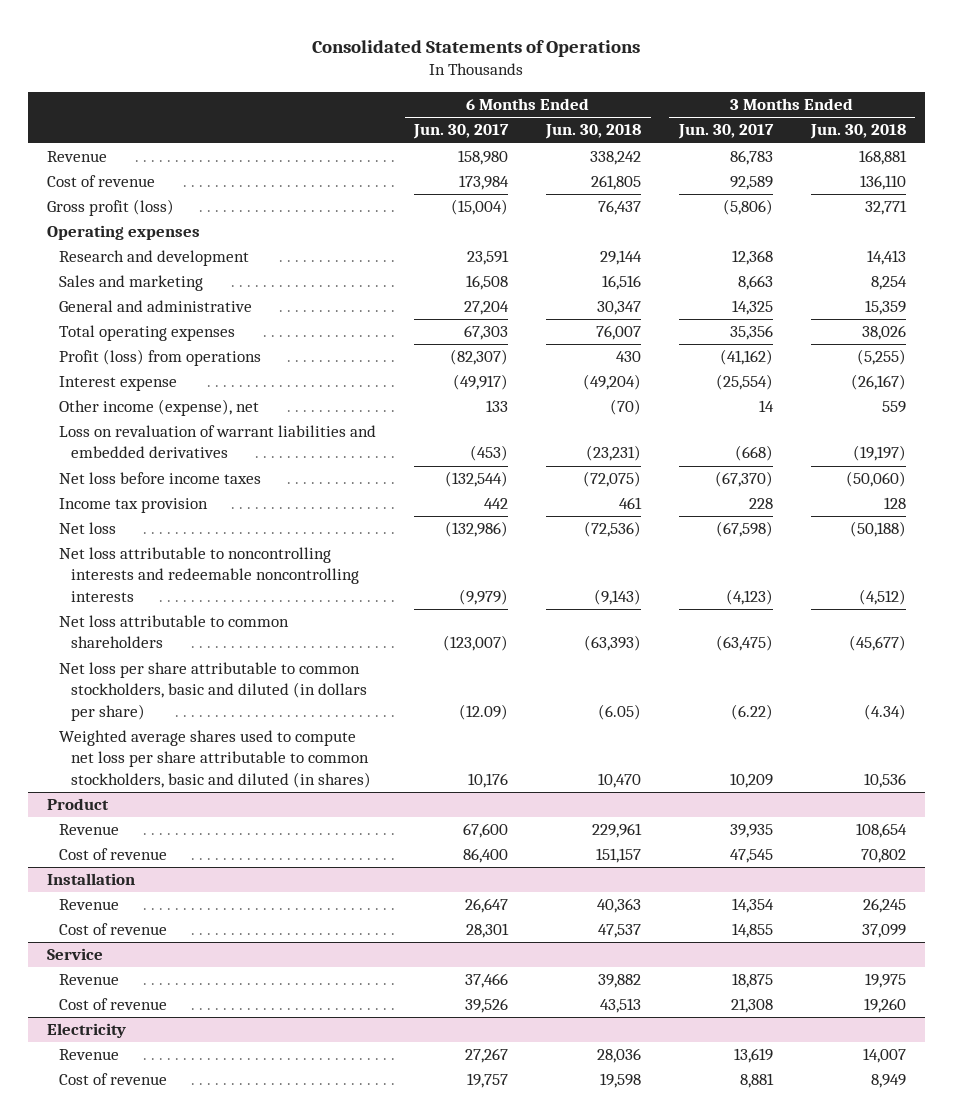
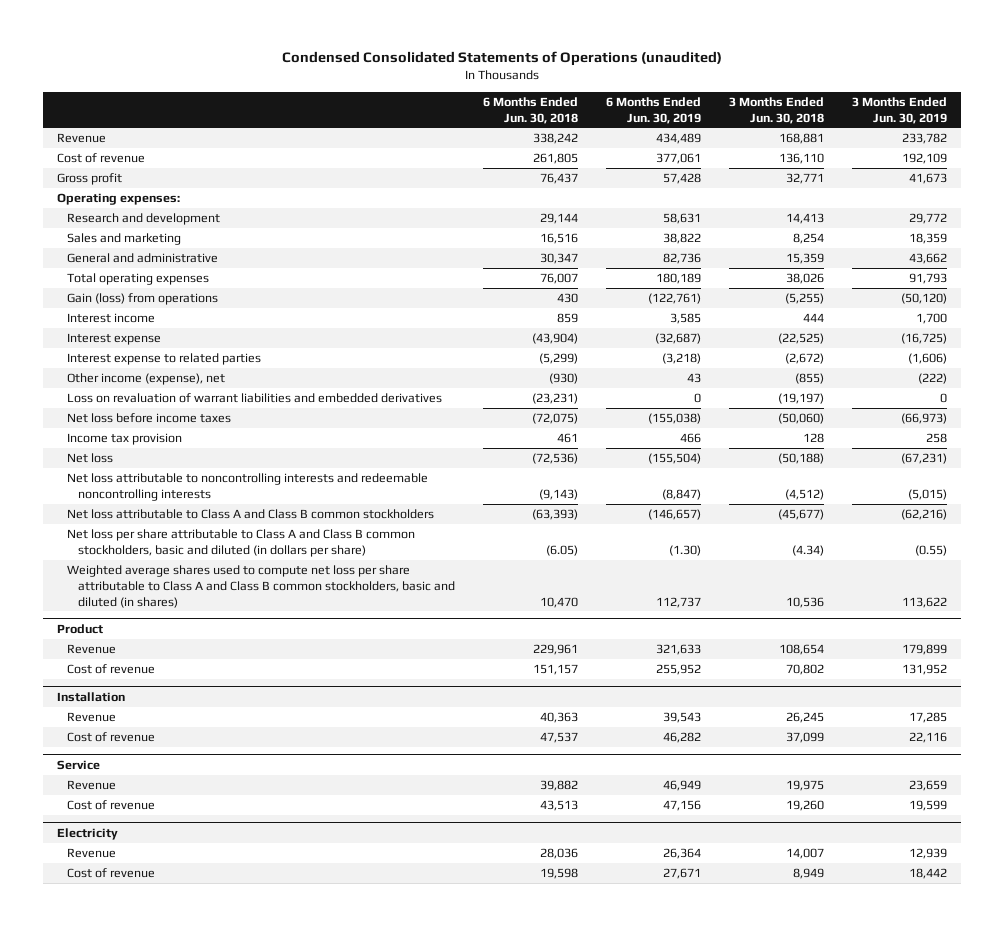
[312,40,641,58] Consolidated Statements of Operations -> [282,51,723,67] Condensed Consolidated Statements of Operations (unaudited)
[413,124,510,140] Jun. 30, 2017 -> none
[677,124,774,140] Jun. 30, 2017 -> none
none -> [605,96,701,124] 6 Months Ended Jun. 30, 2019
none -> [852,96,948,124] 3 Months Ended Jun. 30, 2019
[46,199,174,217] Gross profit (loss) -> [56,173,122,186] Gross profit
[46,225,200,241] Operating expenses -> [56,193,180,206] Operating expenses:
[59,349,262,367] Profit (loss) from operations -> [67,293,219,306] Gain (loss) from operations
none -> [67,313,156,324] Interest income
[583,374,642,391] (49,204) -> [531,333,578,345] (43,904)
[850,374,906,391] (26,167) -> [778,333,825,345] (22,525)
none -> [67,353,262,366] Interest expense to related parties
[610,399,642,416] (70) -> [548,373,578,385] (930)
[881,401,906,414] 559 -> [795,373,825,385] (855)
[59,615,290,649] Net loss attributable to common shareholders -> [67,509,435,520] Net loss attributable to Class A and Class B common stockholders
[59,662,368,721] Net loss per share attributable to common stockholders, basic and diluted (in dollars per share) -> [67,529,416,557] Net loss per share attributable to Class A and Class B common stockholders, basic and diluted (in dollars per share)
[59,730,372,788] Weighted average shares used to compute net loss per share attributable to common stockholders, basic and diluted (in shares) -> [67,565,455,608] Weighted average shares used to compute net loss per share attributable to Class A and Class B common stockholders, basic and diluted (in shares)

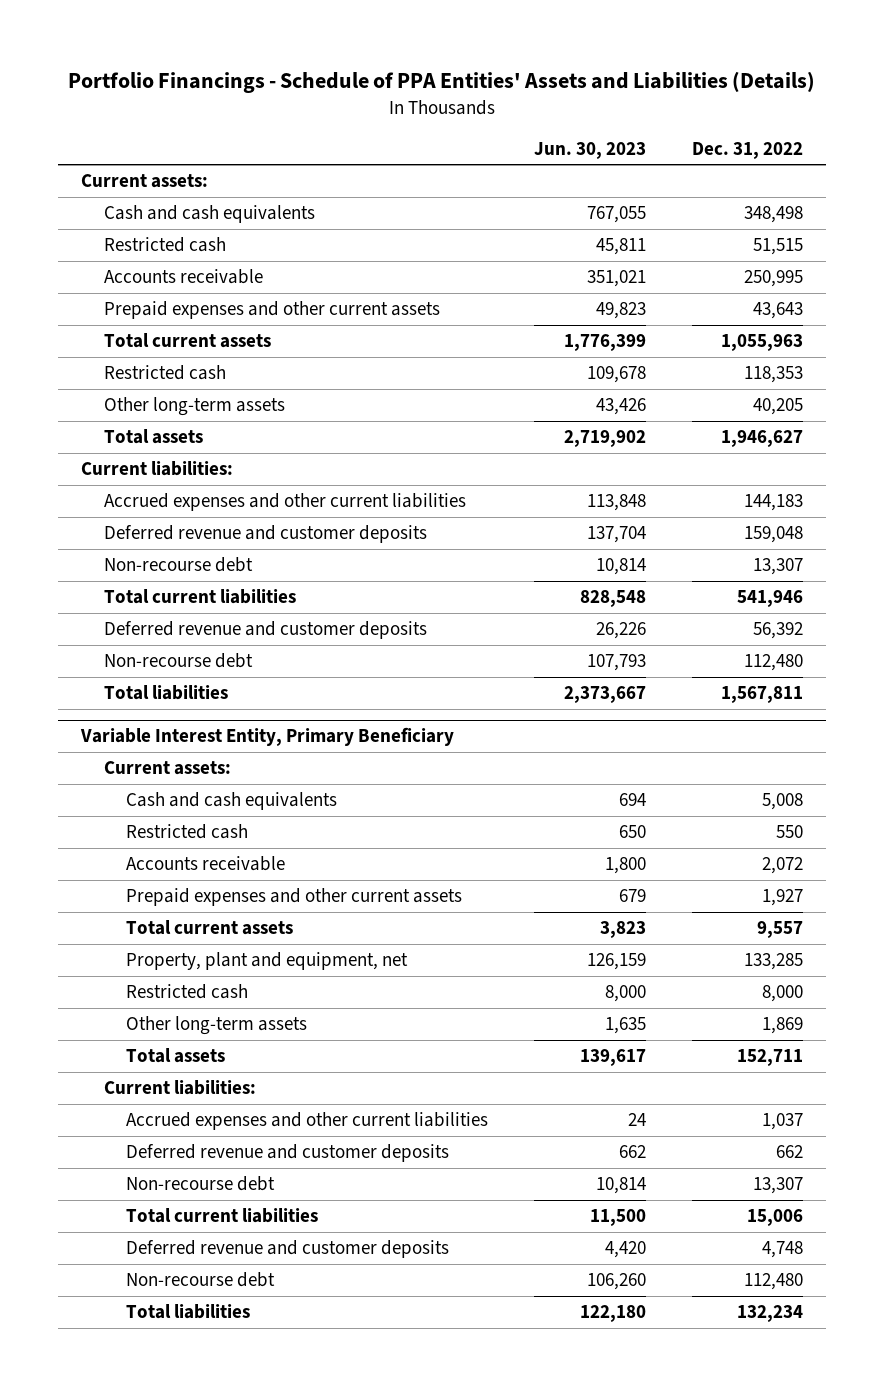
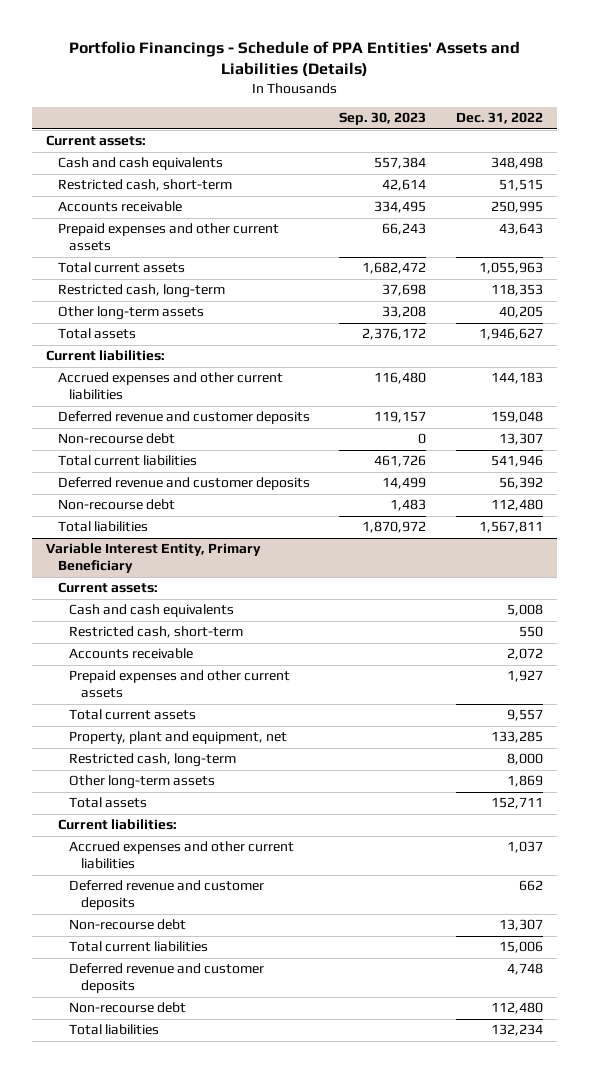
[534,141,647,159] Jun. 30, 2023 -> none
none -> [339,112,427,126] Sep. 30, 2023
[103,237,226,253] Restricted cash -> [57,179,232,192] Restricted cash, short-term
[103,365,226,381] Restricted cash -> [57,284,225,299] Restricted cash, long-term
[126,824,249,840] Restricted cash -> [69,626,244,639] Restricted cash, short-term
[126,984,249,1000] Restricted cash -> [69,753,237,768] Restricted cash, long-term

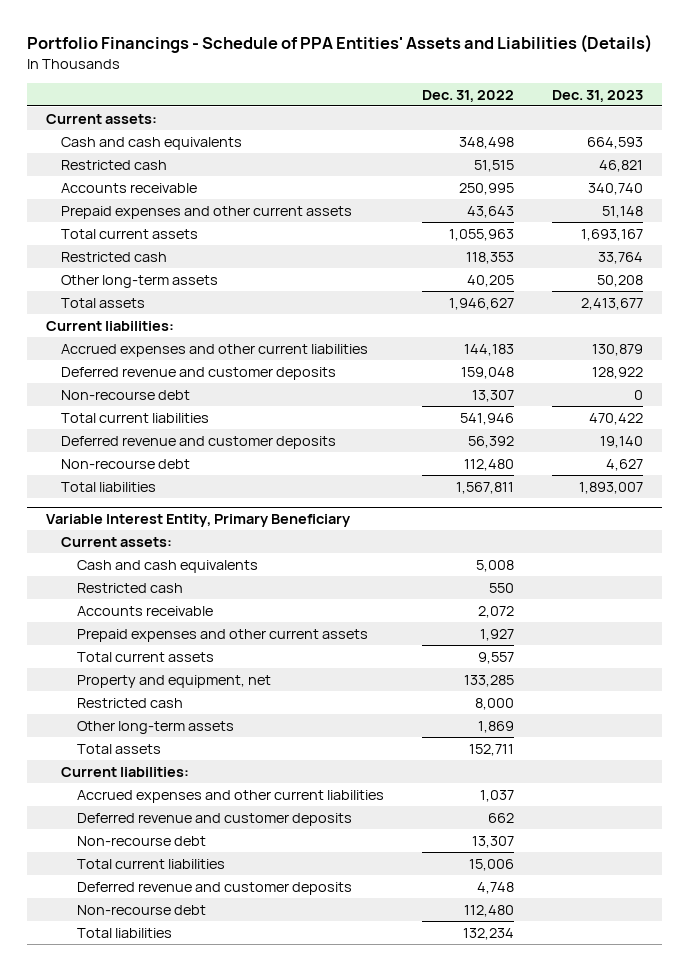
[339,112,427,126] Sep. 30, 2023 -> none
none -> [551,89,643,102] Dec. 31, 2023
[57,179,232,192] Restricted cash, short-term -> [61,159,168,170] Restricted cash
[57,284,225,299] Restricted cash, long-term -> [61,251,168,262] Restricted cash
[69,626,244,639] Restricted cash, short-term -> [77,582,184,593] Restricted cash
[69,731,288,745] Property, plant and equipment, net -> [77,674,272,688] Property and equipment, net
[69,753,237,768] Restricted cash, long-term -> [77,697,184,708] Restricted cash

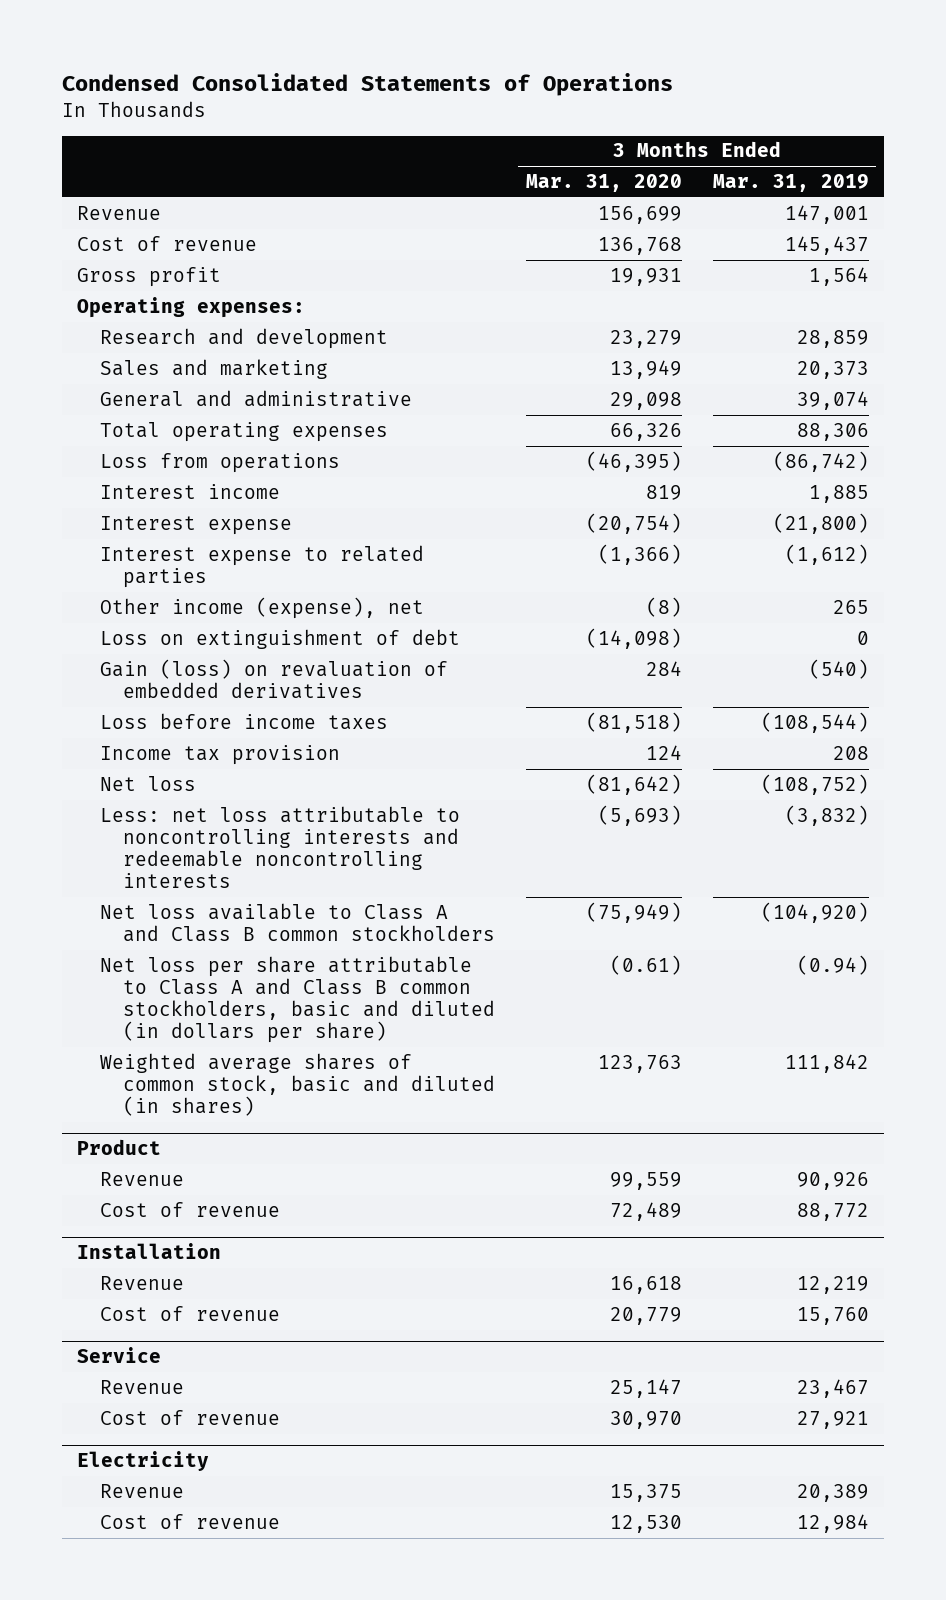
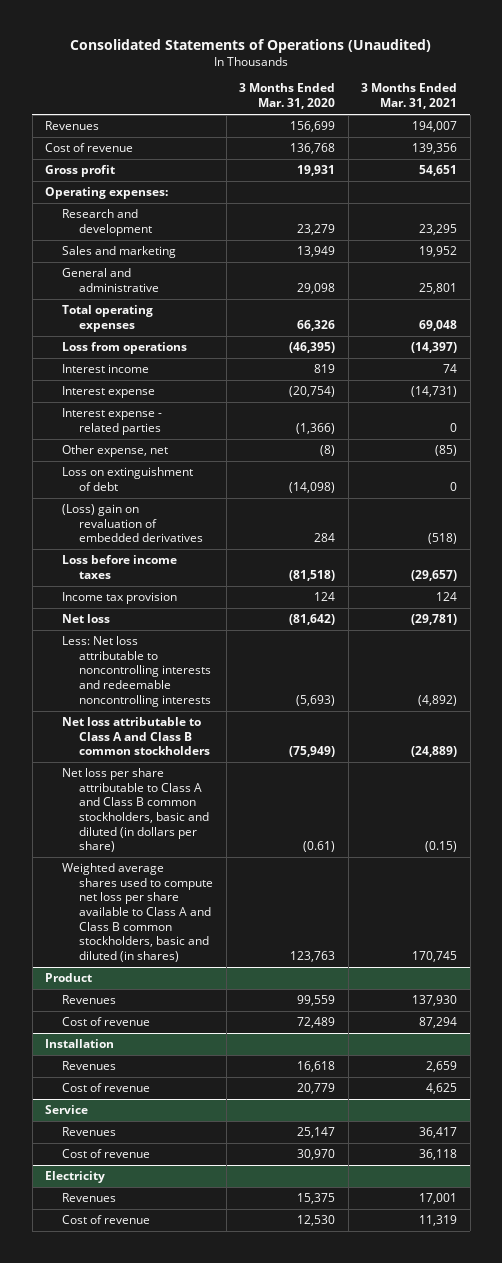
[62,73,674,97] Condensed Consolidated Statements of Operations -> [70,39,432,54] Consolidated Statements of Operations (Unaudited)
[712,174,869,193] Mar. 31, 2019 -> none
none -> [361,83,458,110] 3 Months Ended Mar. 31, 2021
[77,205,162,220] Revenue -> [45,121,100,131] Revenues
[100,544,425,589] Interest expense to related parties -> [62,408,163,435] Interest expense - related parties
[100,596,425,619] Other income (expense), net -> [62,445,169,458] Other expense, net
[100,658,449,700] Gain (loss) on revaluation of embedded derivatives -> [62,504,204,543] (Loss) gain on revaluation of embedded derivatives
[100,805,461,889] Less: net loss attributable to noncontrolling interests and redeemable noncontrolling interests -> [62,636,212,707] Less: Net loss attributable to noncontrolling interests and redeemable noncontrolling interests
[100,902,496,943] Net loss available to Class A and Class B common stockholders -> [62,717,211,756] Net loss attributable to Class A and Class B common stockholders
[100,1052,496,1117] Weighted average shares of common stock, basic and diluted (in shares) -> [62,863,214,963] Weighted average shares used to compute net loss per share available to Class A and Class B common stockholders, basic and diluted (in shares)
[100,1171,185,1186] Revenue -> [62,995,117,1005] Revenues
[100,1275,185,1290] Revenue -> [62,1061,117,1071] Revenues
[100,1379,185,1394] Revenue -> [62,1127,117,1137] Revenues
[100,1483,185,1498] Revenue -> [62,1193,117,1203] Revenues

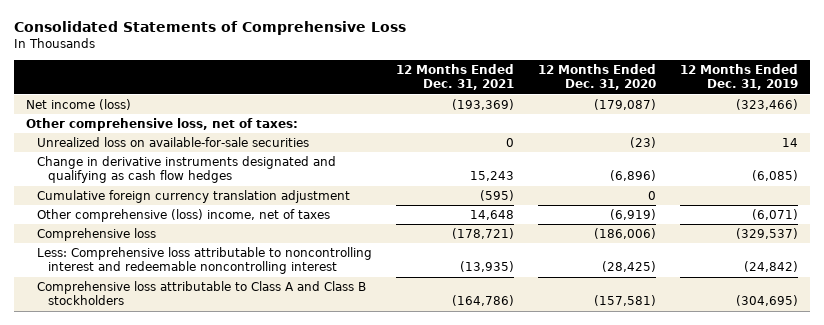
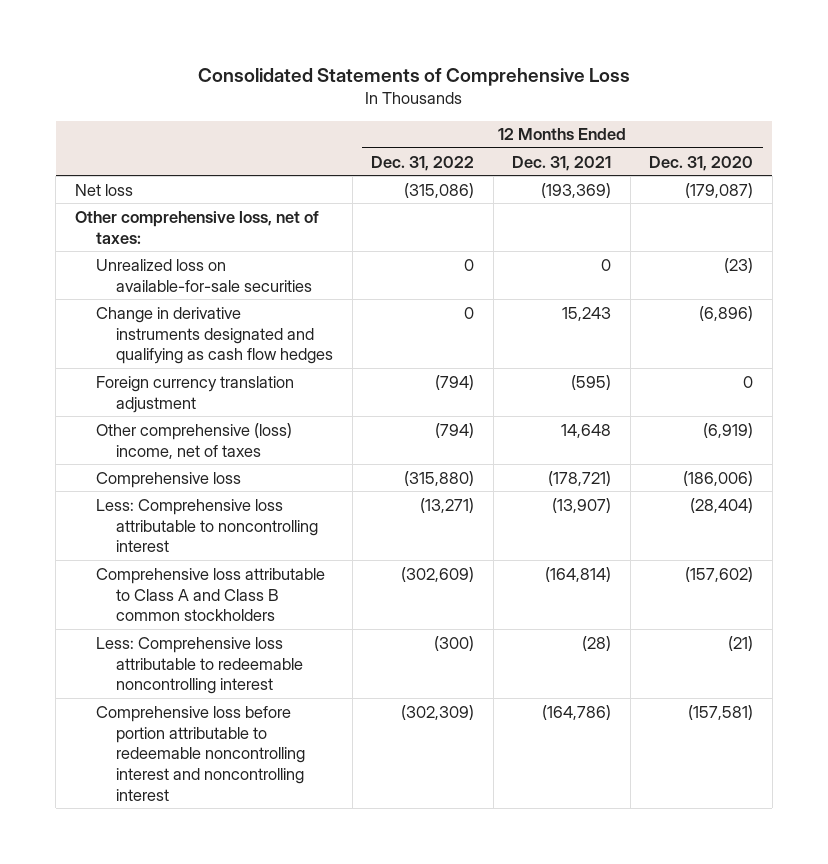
[679,63,798,91] 12 Months Ended Dec. 31, 2019 -> none
none -> [371,155,475,171] Dec. 31, 2022
[25,99,131,111] Net income (loss) -> [74,183,133,196] Net loss
[36,190,350,204] Cumulative foreign currency translation adjustment -> [95,375,294,413] Foreign currency translation adjustment
[36,247,372,275] Less: Comprehensive loss attributable to noncontrolling interest and redeemable noncontrolling interest -> [95,498,319,553] Less: Comprehensive loss attributable to noncontrolling interest
[459,261,514,273] (13,935) -> [552,497,612,513] (13,907)
[601,261,656,273] (28,425) -> [690,497,754,513] (28,404)
[36,281,366,306] Comprehensive loss attributable to Class A and Class B stockholders -> [95,567,325,622] Comprehensive loss attributable to Class A and Class B common stockholders
[451,295,514,307] (164,786) -> [545,566,612,582] (164,814)
[593,295,656,307] (157,581) -> [685,566,754,582] (157,602)
none -> [95,636,304,695] Less: Comprehensive loss attributable to redeemable noncontrolling interest
none -> [95,705,306,801] Comprehensive loss before portion attributable to redeemable noncontrolling interest and noncontrolling interest

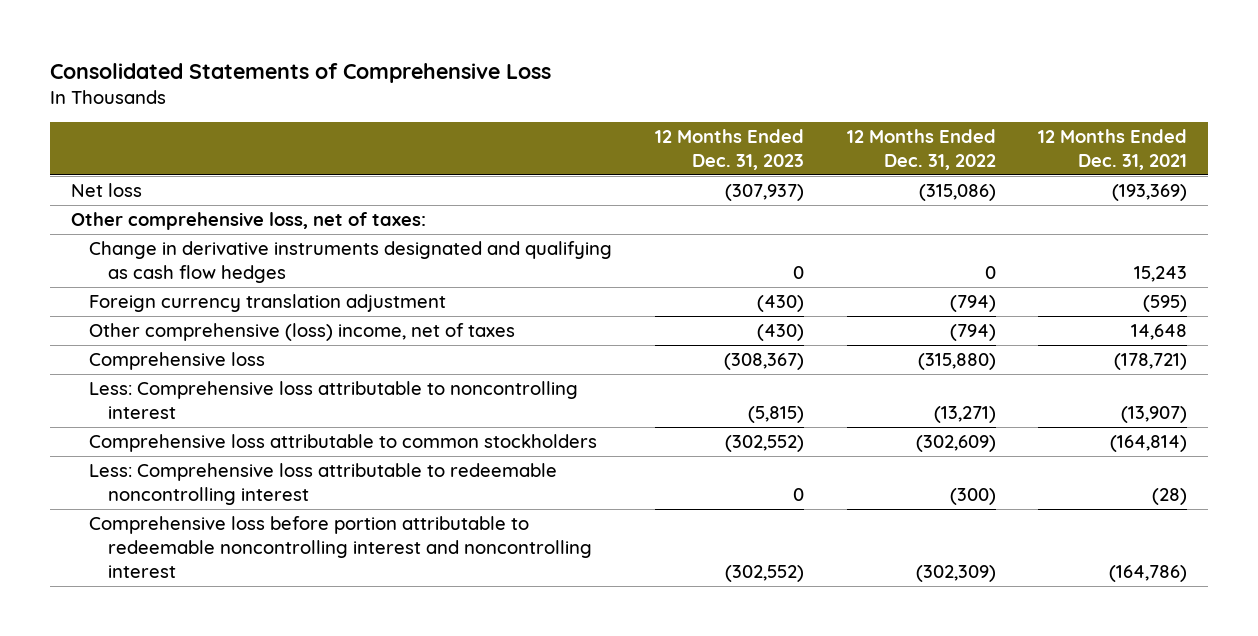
[649,155,754,171] Dec. 31, 2020 -> none
none -> [654,129,804,171] 12 Months Ended Dec. 31, 2023
[95,258,313,292] Unrealized loss on available-for-sale securities -> none
[95,567,325,622] Comprehensive loss attributable to Class A and Class B common stockholders -> [89,433,598,452] Comprehensive loss attributable to common stockholders

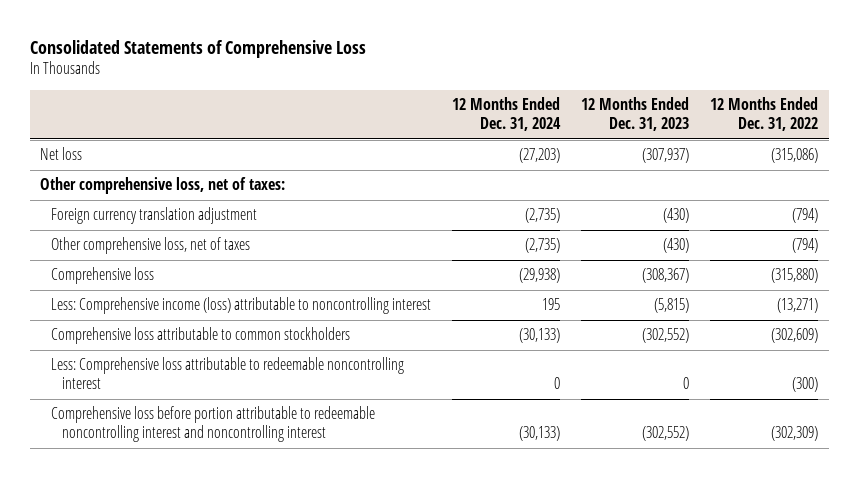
[1038,129,1188,171] 12 Months Ended Dec. 31, 2021 -> none
none -> [452,97,562,132] 12 Months Ended Dec. 31, 2024
[89,240,613,284] Change in derivative instruments designated and qualifying as cash flow hedges -> none
[89,322,516,341] Other comprehensive (loss) income, net of taxes -> [51,237,251,255] Other comprehensive loss, net of taxes
[89,380,579,420] Less: Comprehensive loss attributable to noncontrolling interest -> [51,297,432,315] Less: Comprehensive income (loss) attributable to noncontrolling interest

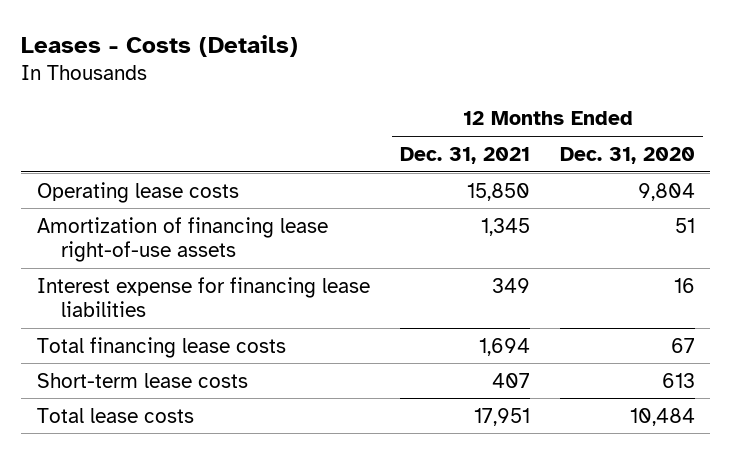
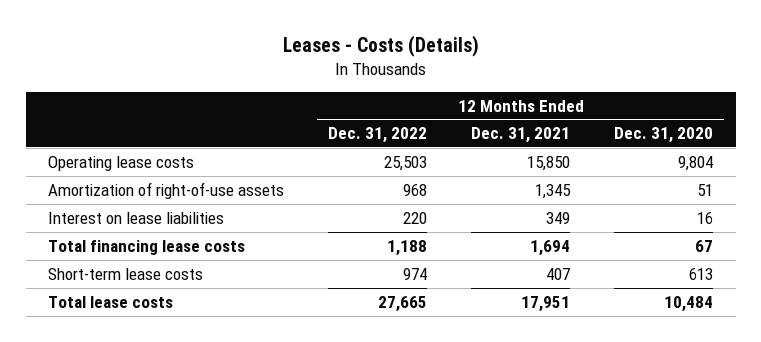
none -> [327,127,427,144] Dec. 31, 2022
[36,216,328,263] Amortization of financing lease right-of-use assets -> [47,181,284,199] Amortization of right-of-use assets
[36,276,370,318] Interest expense for financing lease liabilities -> [47,211,224,224] Interest on lease liabilities

